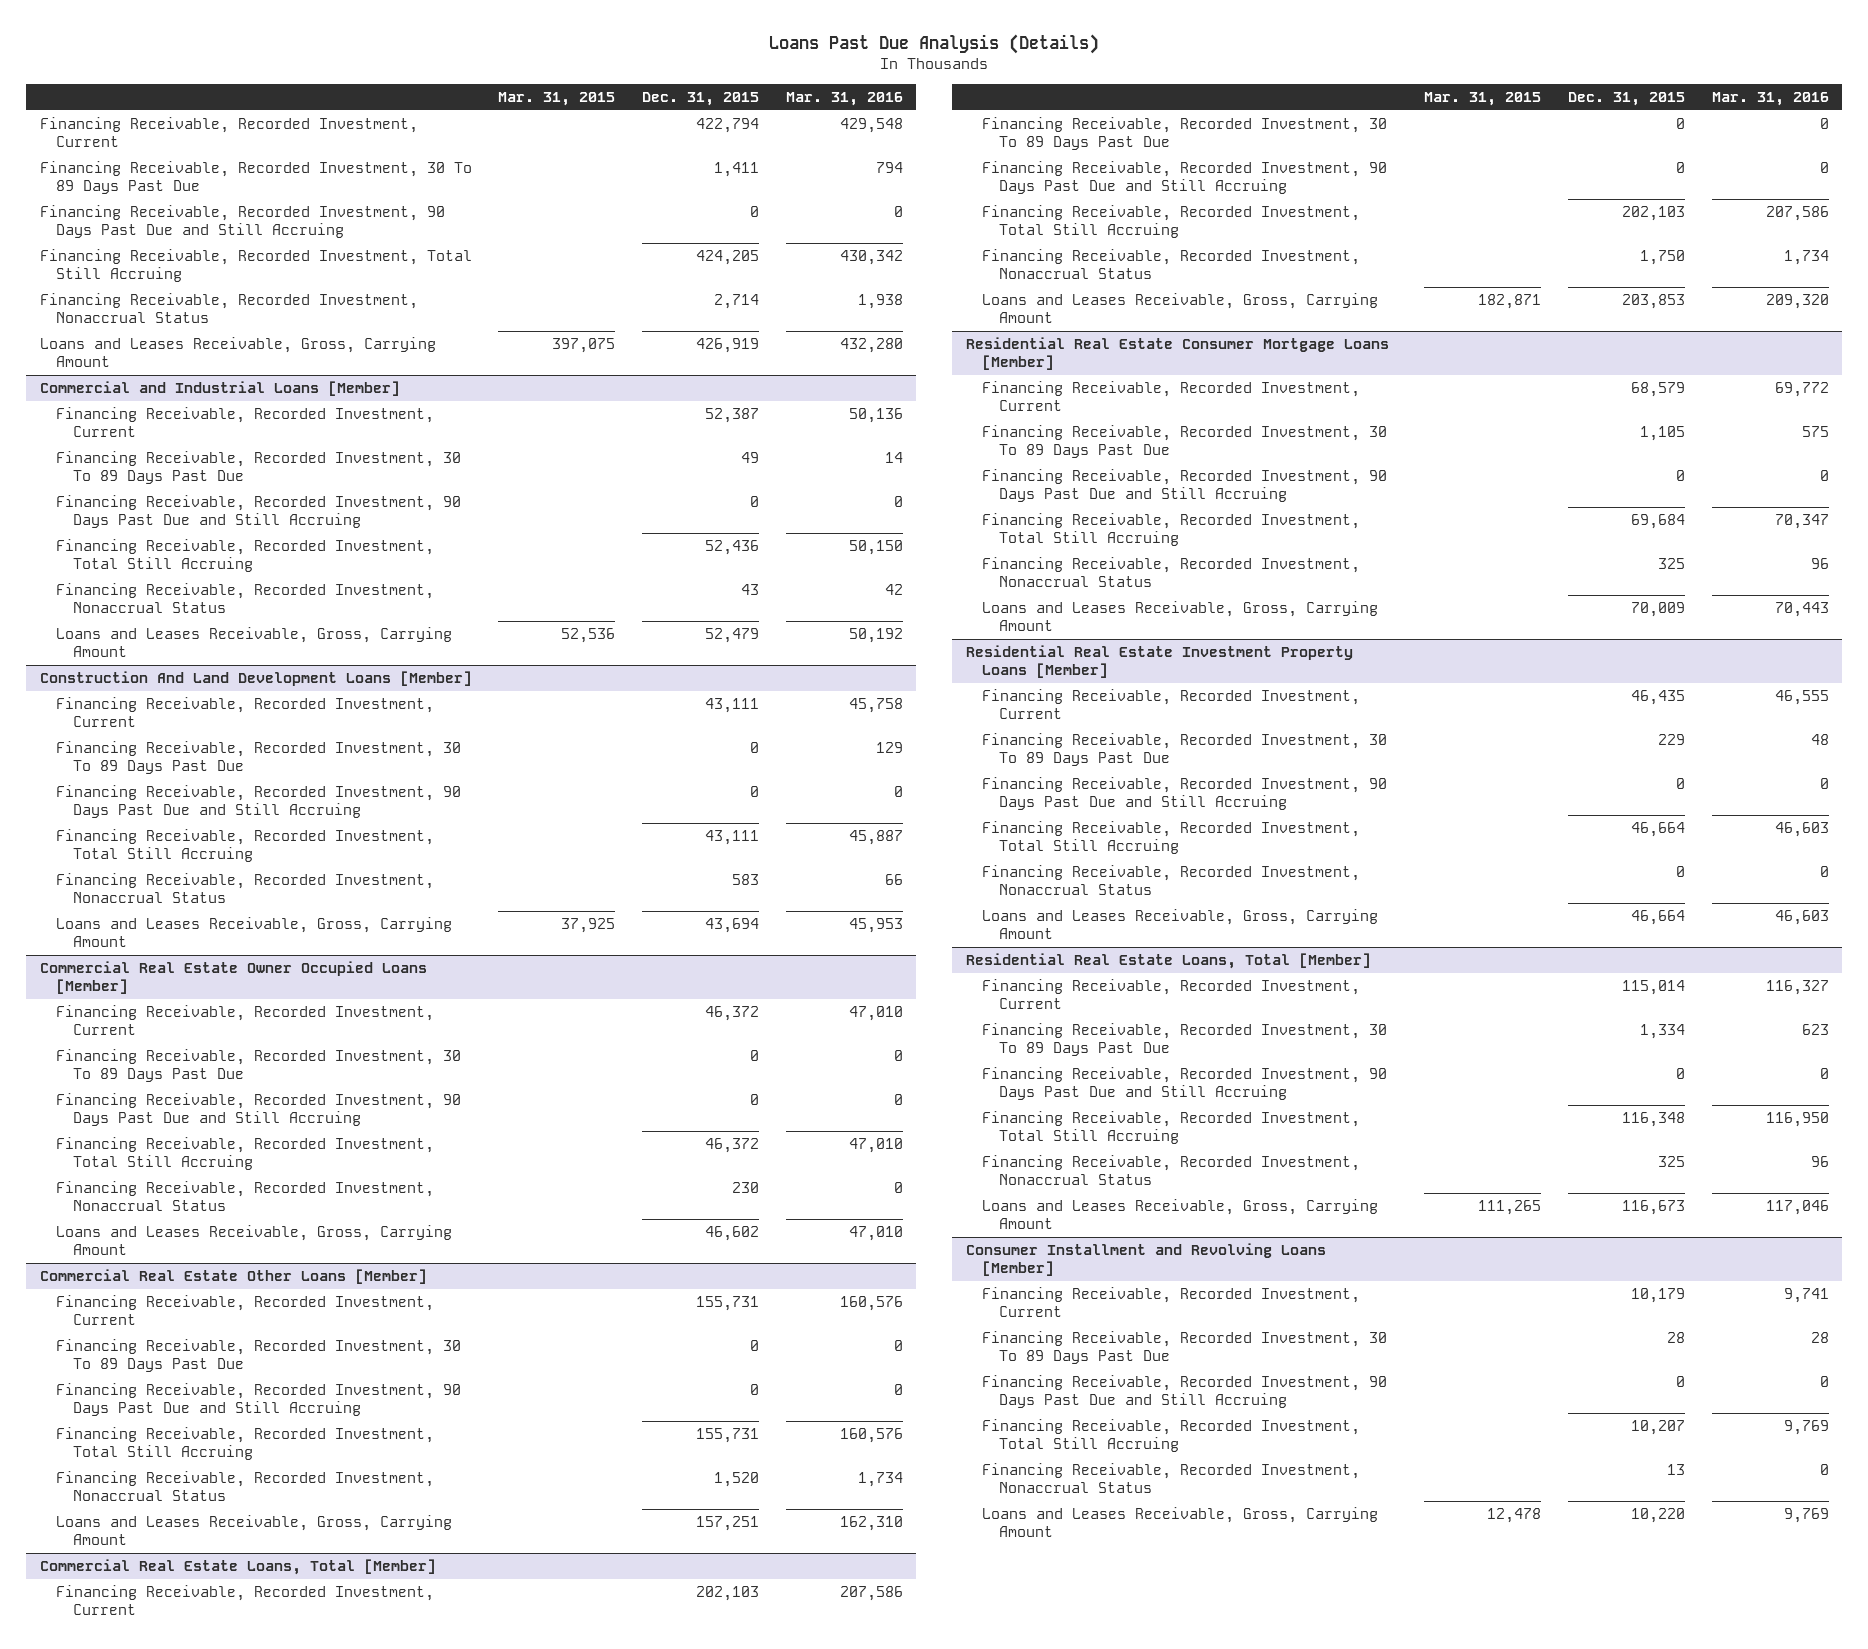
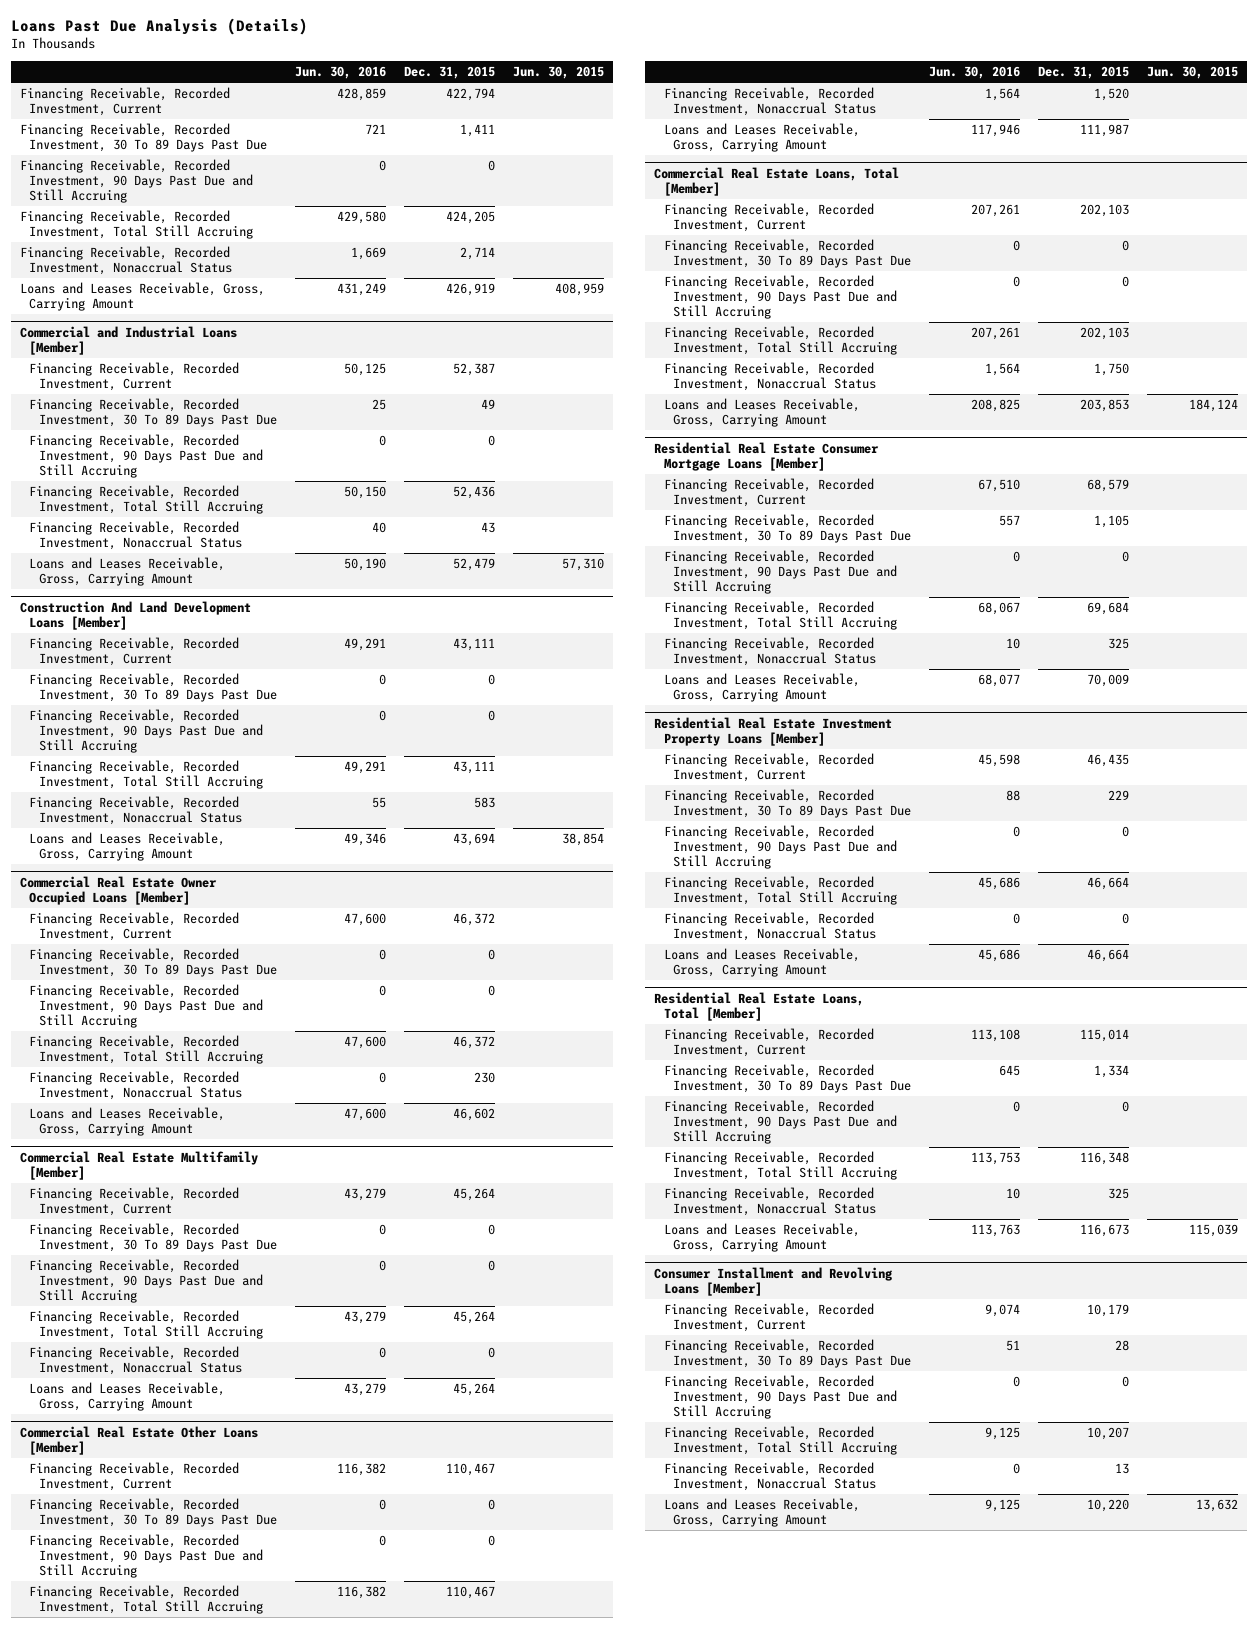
[498,91,616,106] Mar. 31, 2015 -> none
[785,91,903,106] Mar. 31, 2016 -> none
none -> [294,66,386,80] Jun. 30, 2016
none -> [512,66,604,80] Jun. 30, 2015
none -> [19,1150,258,1180] Commercial Real Estate Multifamily [Member]
none -> [29,1187,240,1217] Financing Receivable, Recorded Investment, Current
none -> [29,1223,277,1253] Financing Receivable, Recorded Investment, 30 To 89 Days Past Due
none -> [29,1259,263,1304] Financing Receivable, Recorded Investment, 90 Days Past Due and Still Accruing
none -> [29,1310,263,1340] Financing Receivable, Recorded Investment, Total Still Accruing
none -> [29,1346,242,1376] Financing Receivable, Recorded Investment, Nonaccrual Status
none -> [29,1382,226,1412] Loans and Leases Receivable, Gross, Carrying Amount
[695,1296,759,1312] 155,731 -> [445,1463,495,1477] 110,467
[695,1428,759,1444] 155,731 -> [445,1586,495,1600] 110,467
[695,1516,759,1532] 157,251 -> [1080,124,1130,138] 111,987

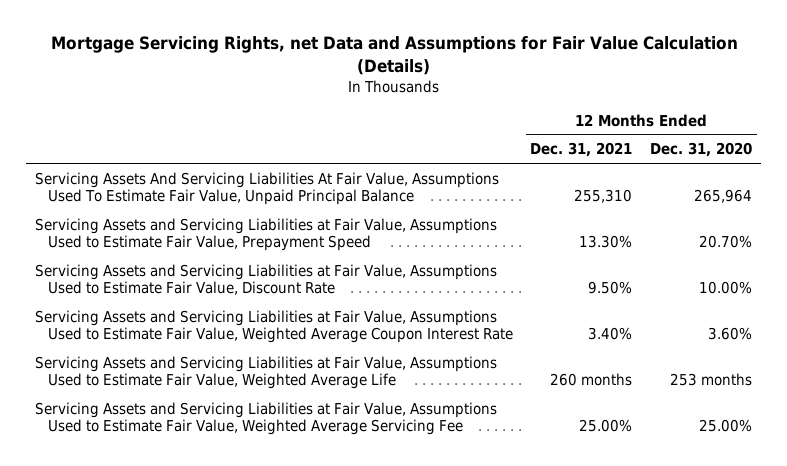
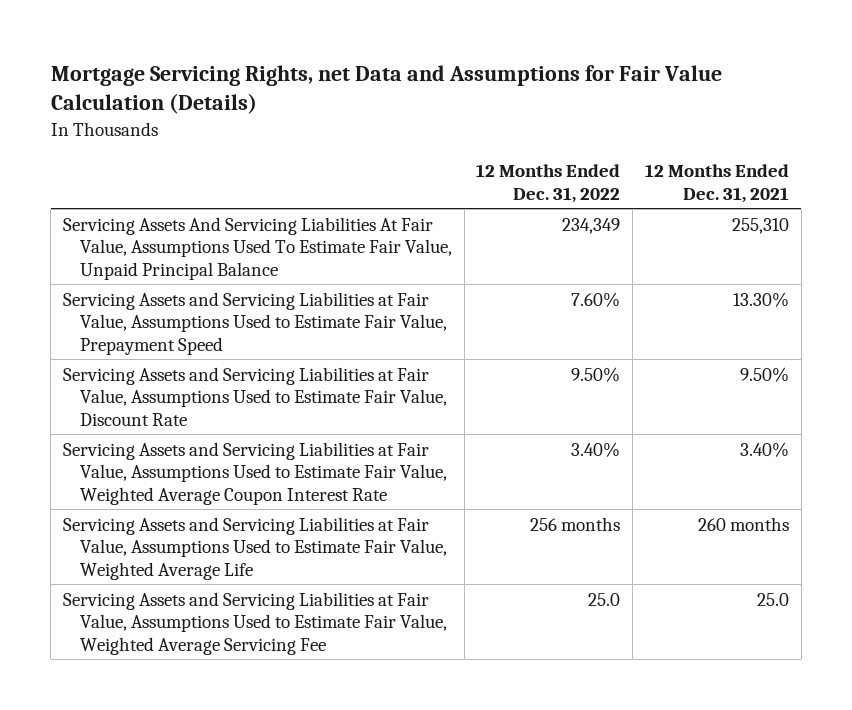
[650,142,753,158] Dec. 31, 2020 -> none
none -> [476,164,621,203] 12 Months Ended Dec. 31, 2022
[579,419,633,433] 25.00% -> [756,592,789,606] 25.0

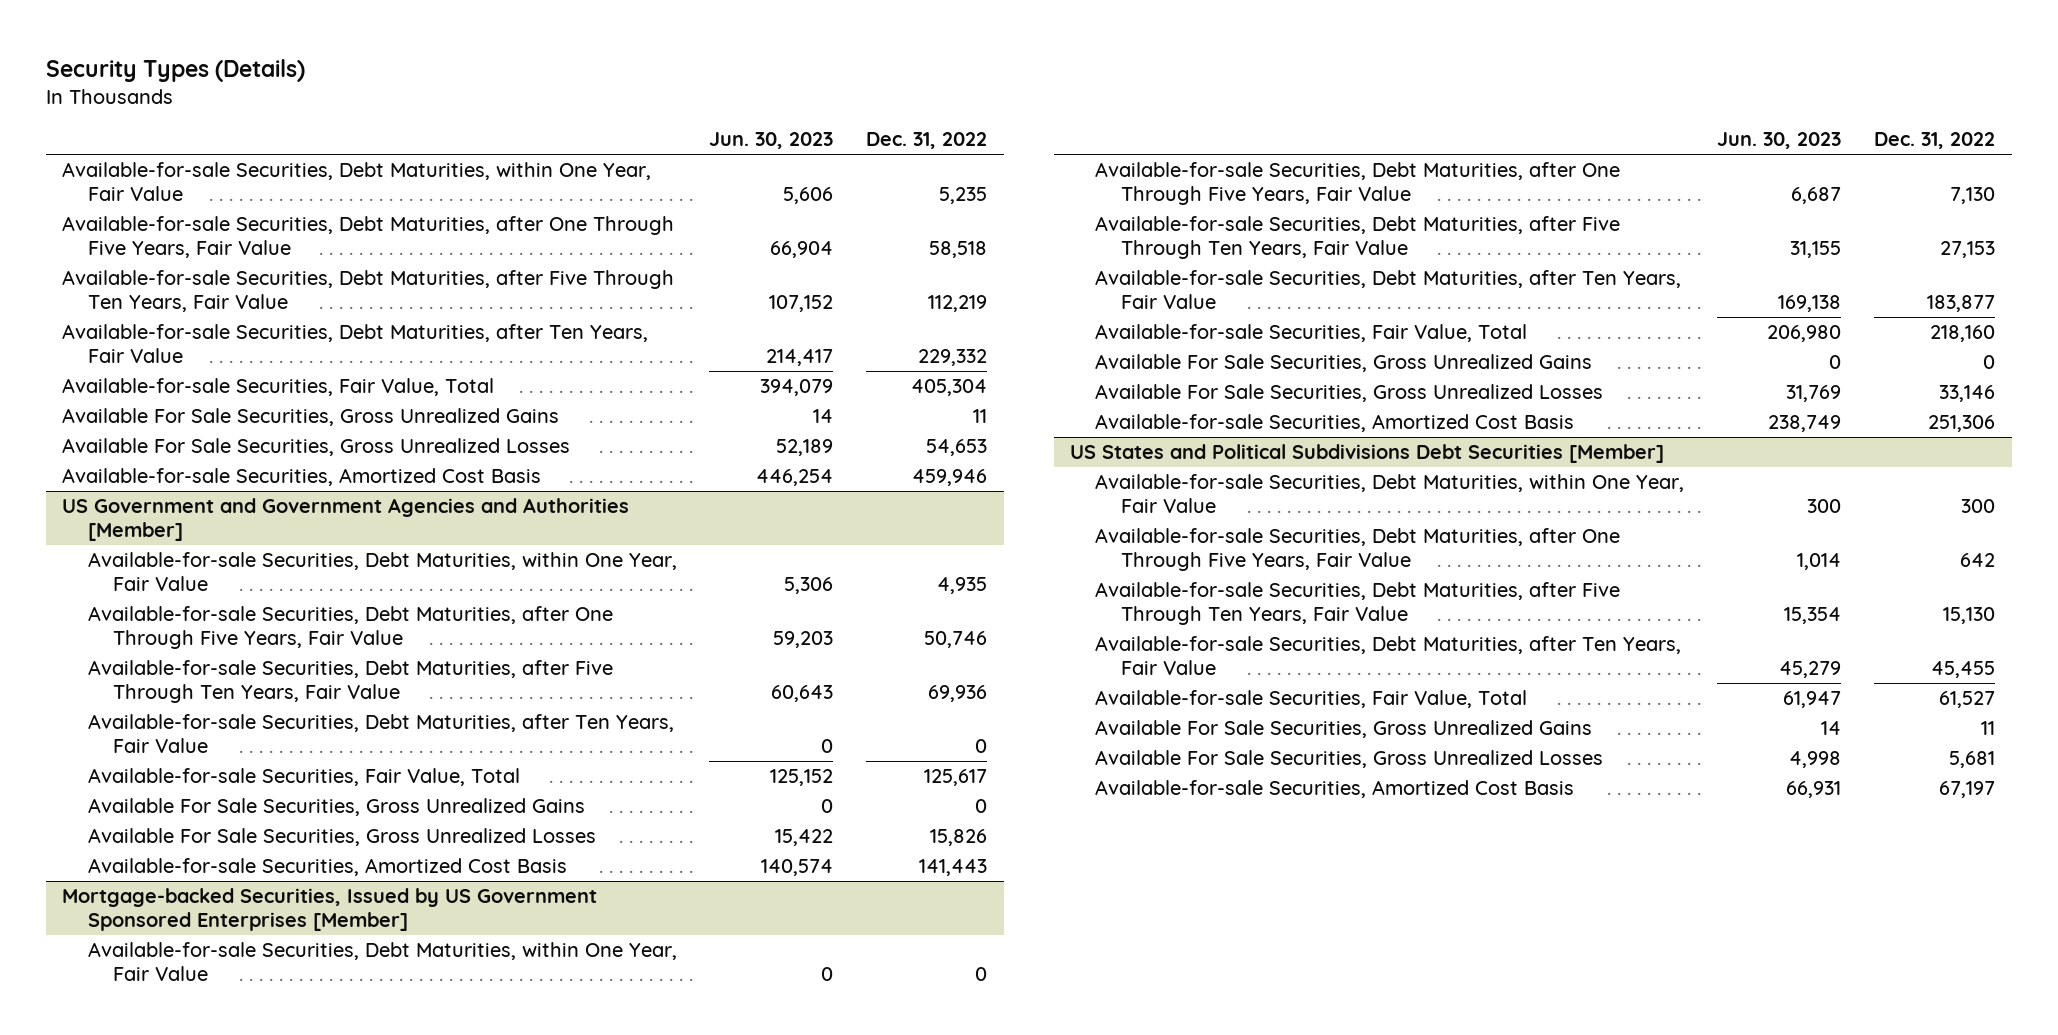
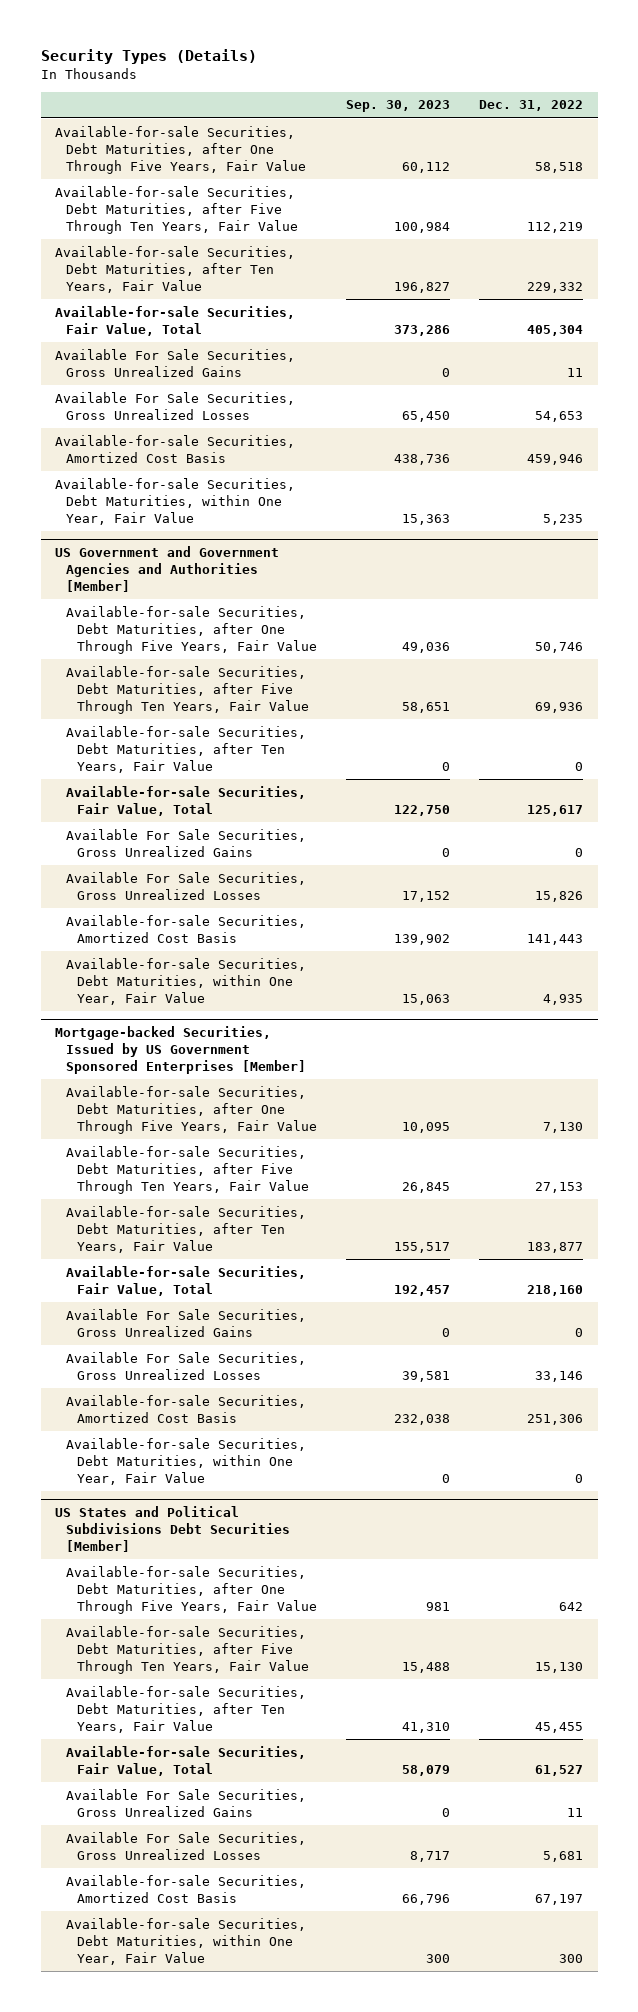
[709,132,834,150] Jun. 30, 2023 -> none
none -> [346,100,451,113] Sep. 30, 2023
[62,162,652,201] Available-for-sale Securities, Debt Maturities, within One Year, Fair Value -> [55,477,296,525] Available-for-sale Securities, Debt Maturities, within One Year, Fair Value
[87,552,677,591] Available-for-sale Securities, Debt Maturities, within One Year, Fair Value -> [66,957,307,1005] Available-for-sale Securities, Debt Maturities, within One Year, Fair Value
[87,942,677,981] Available-for-sale Securities, Debt Maturities, within One Year, Fair Value -> [66,1437,307,1485] Available-for-sale Securities, Debt Maturities, within One Year, Fair Value
[1095,474,1685,513] Available-for-sale Securities, Debt Maturities, within One Year, Fair Value -> [66,1917,307,1965] Available-for-sale Securities, Debt Maturities, within One Year, Fair Value

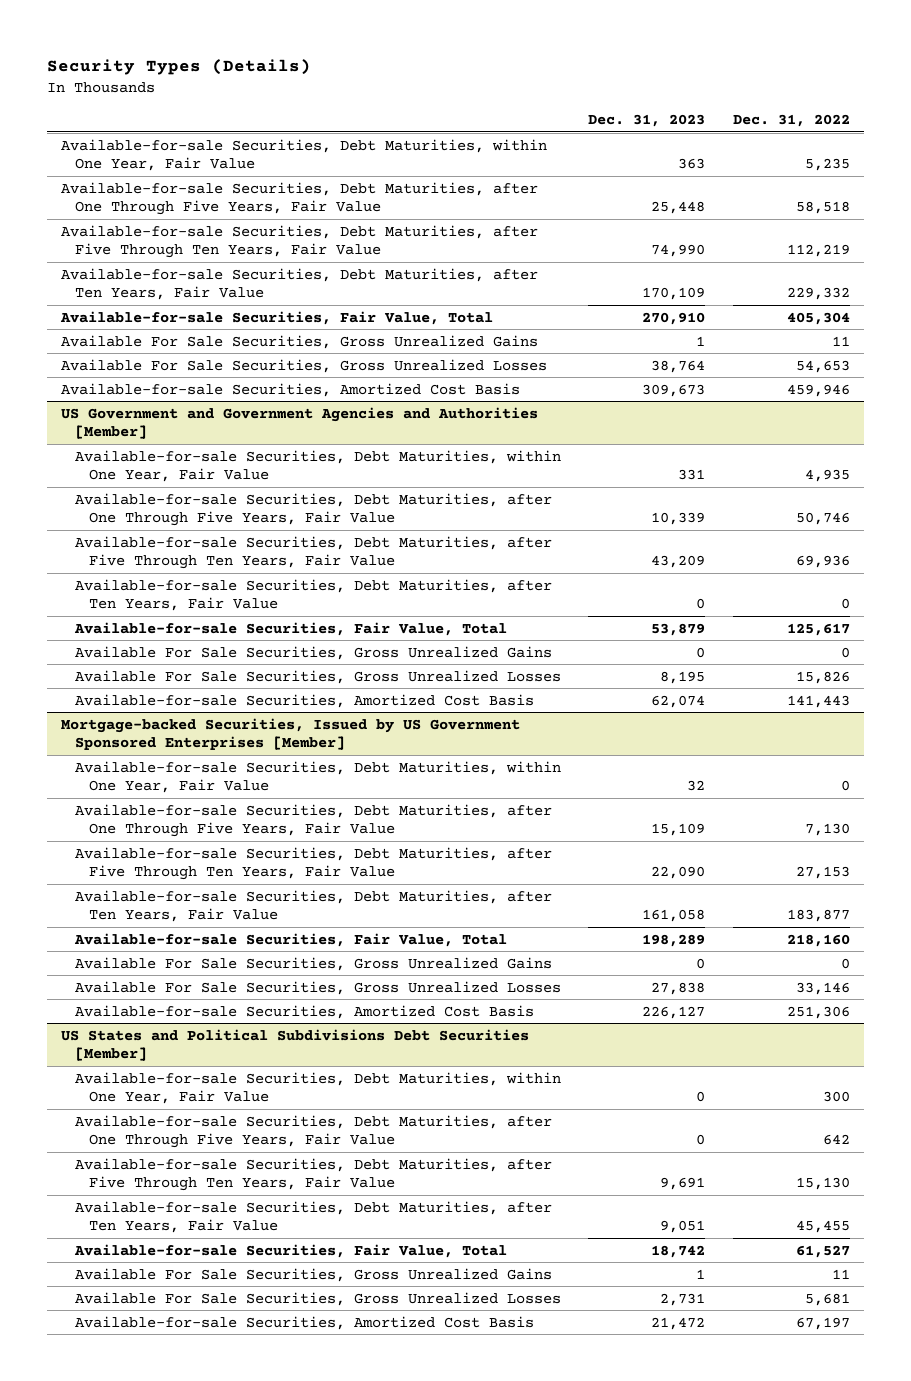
[346,100,451,113] Sep. 30, 2023 -> none
none -> [588,113,706,127] Dec. 31, 2023
[55,477,296,525] Available-for-sale Securities, Debt Maturities, within One Year, Fair Value -> [60,138,547,172] Available-for-sale Securities, Debt Maturities, within One Year, Fair Value
[66,957,307,1005] Available-for-sale Securities, Debt Maturities, within One Year, Fair Value -> [74,449,561,483] Available-for-sale Securities, Debt Maturities, within One Year, Fair Value
[66,1437,307,1485] Available-for-sale Securities, Debt Maturities, within One Year, Fair Value -> [74,760,561,794] Available-for-sale Securities, Debt Maturities, within One Year, Fair Value
[66,1917,307,1965] Available-for-sale Securities, Debt Maturities, within One Year, Fair Value -> [74,1071,561,1105] Available-for-sale Securities, Debt Maturities, within One Year, Fair Value

